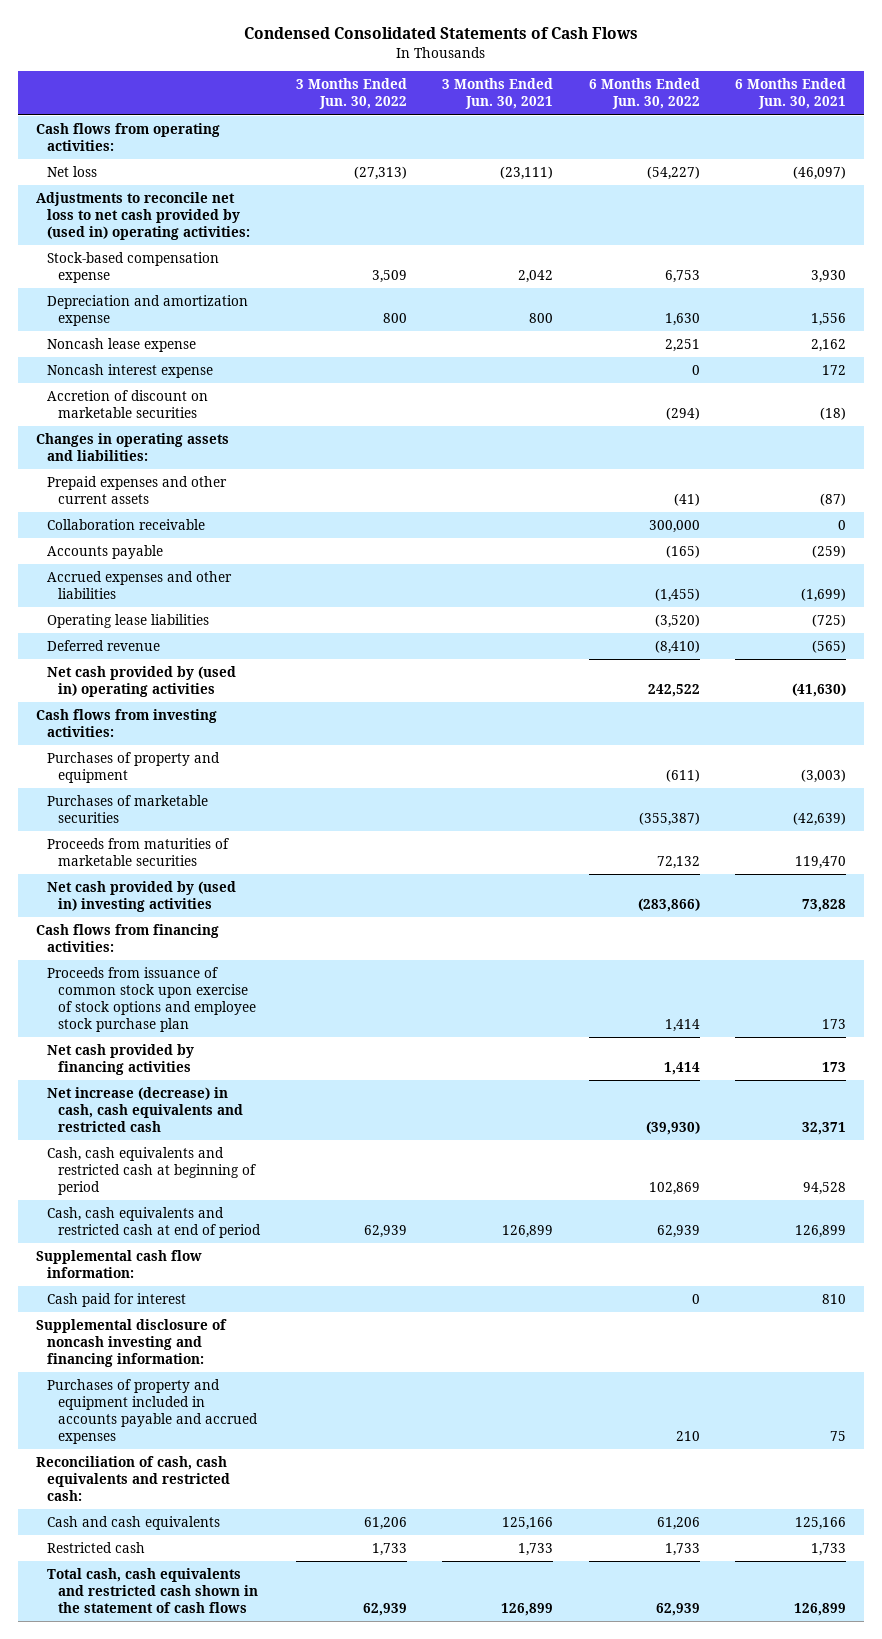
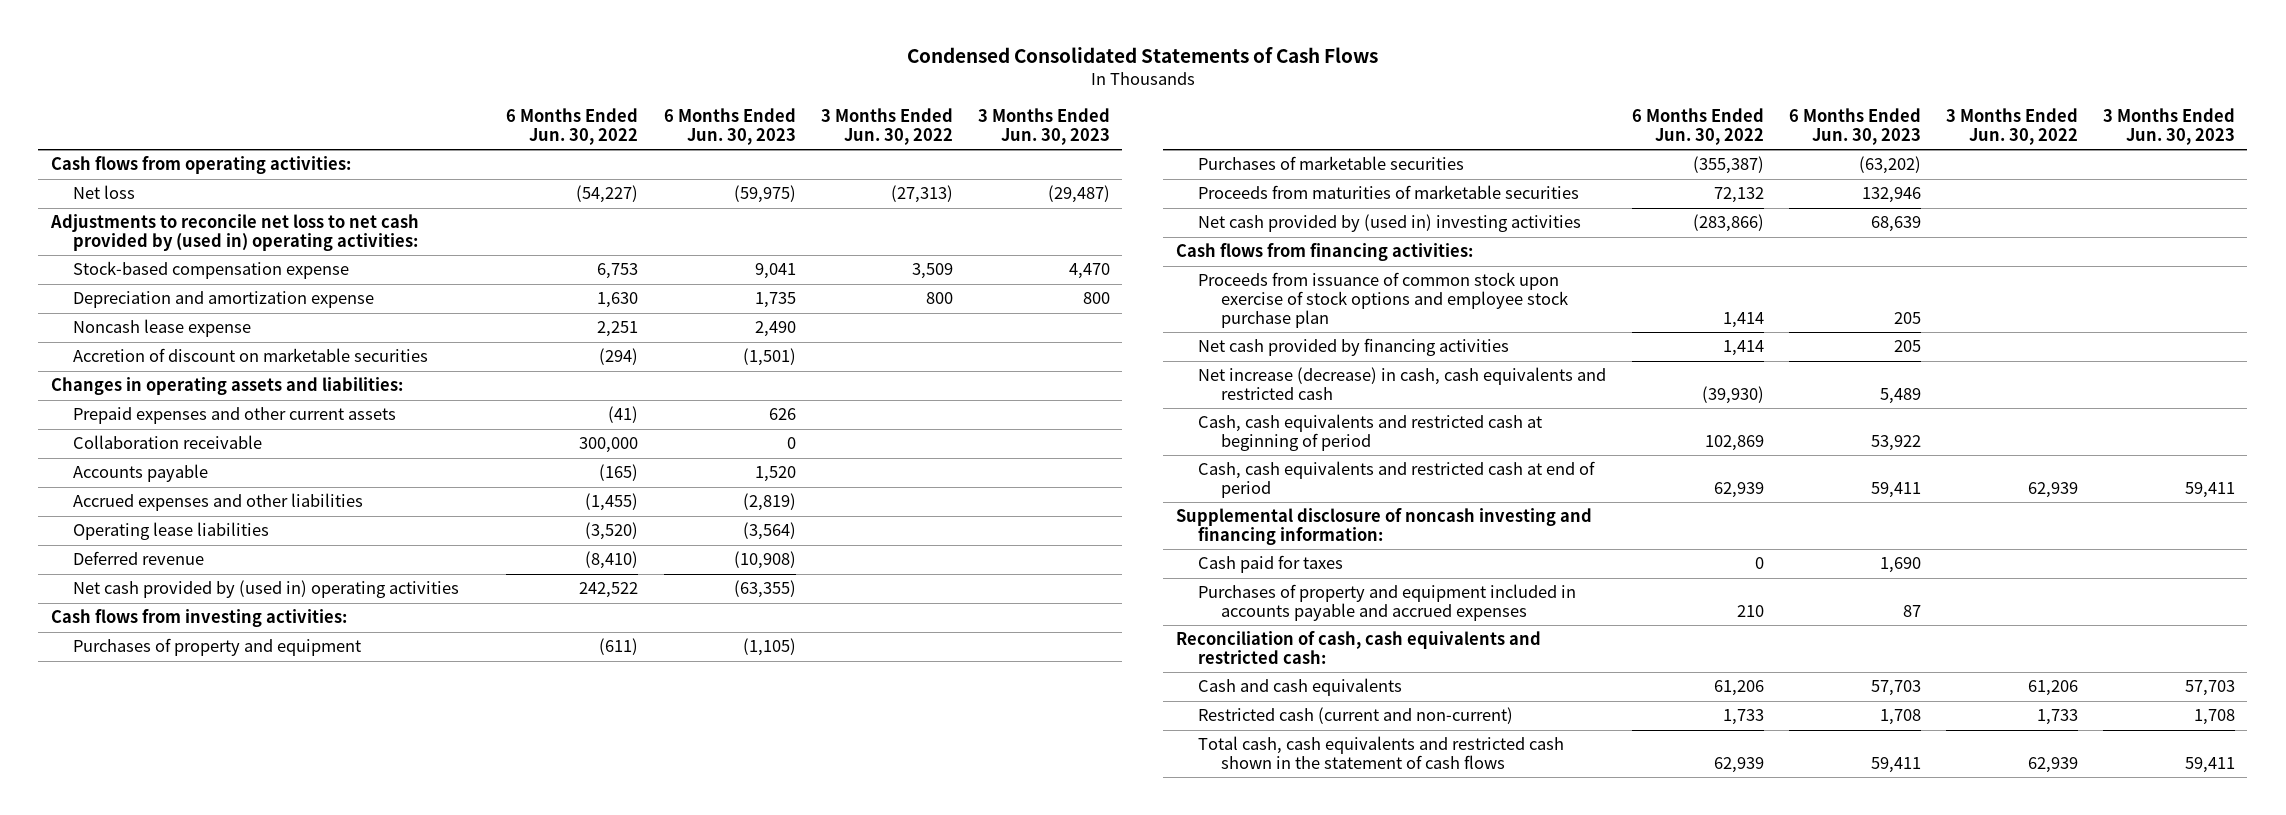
[442,78,554,110] 3 Months Ended Jun. 30, 2021 -> none
[735,78,847,110] 6 Months Ended Jun. 30, 2021 -> none
none -> [663,108,796,145] 6 Months Ended Jun. 30, 2023
none -> [977,108,1110,145] 3 Months Ended Jun. 30, 2023
[46,364,213,379] Noncash interest expense -> none
[35,1250,202,1279] Supplemental cash flow information: -> none
[46,1293,186,1308] Cash paid for interest -> none
none -> [1198,555,1344,574] Cash paid for taxes
[46,1542,145,1554] Restricted cash -> [1198,707,1514,725] Restricted cash (current and non-current)

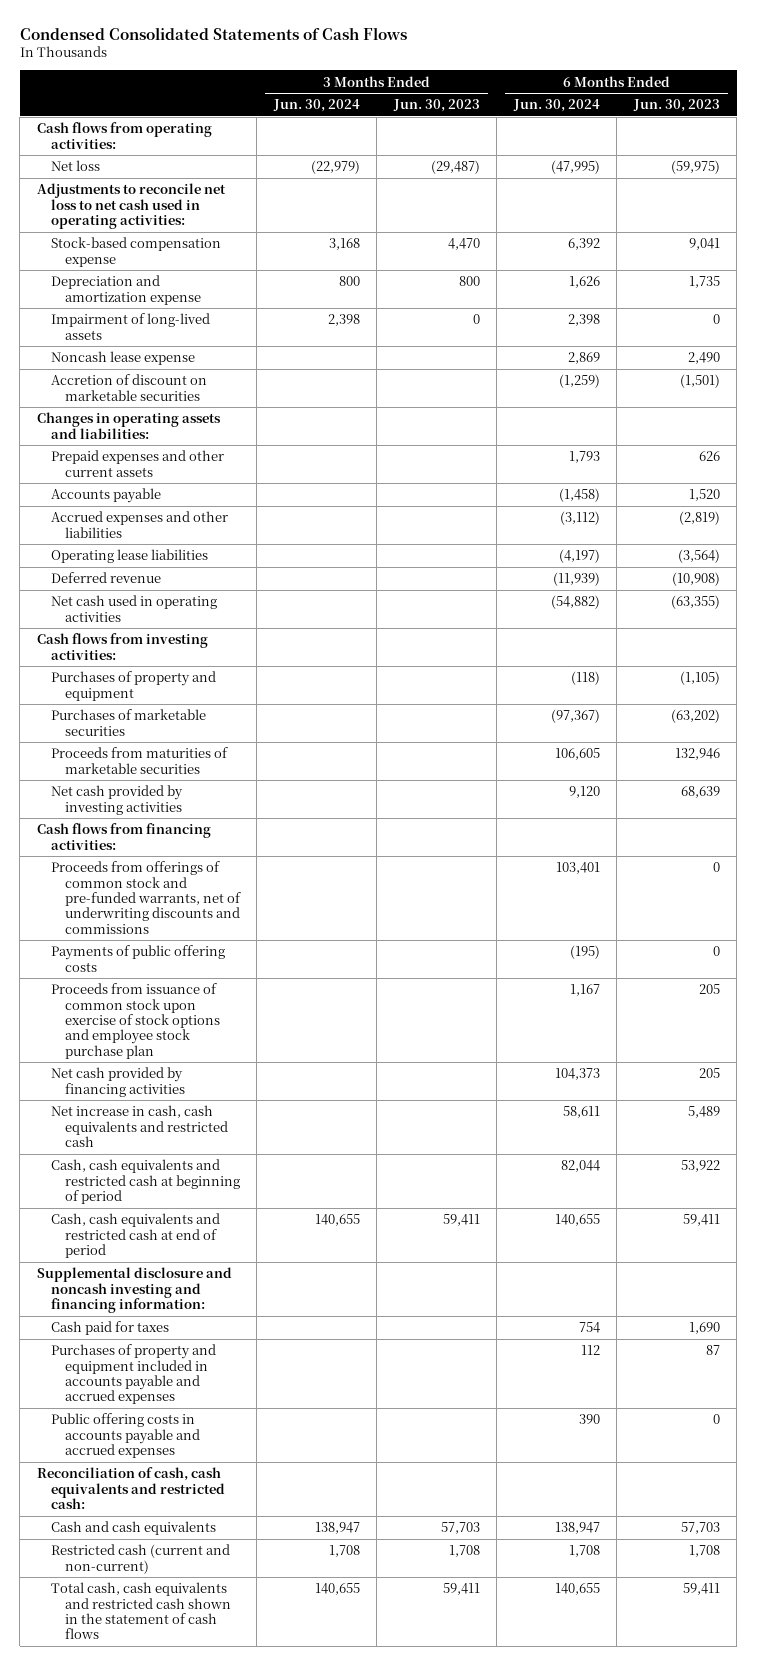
[506,108,639,145] 6 Months Ended Jun. 30, 2022 -> none
[820,108,953,145] 3 Months Ended Jun. 30, 2022 -> none
none -> [272,99,360,113] Jun. 30, 2024
none -> [512,99,600,113] Jun. 30, 2024
[49,214,419,252] Adjustments to reconcile net loss to net cash provided by (used in) operating activities: -> [36,183,226,229] Adjustments to reconcile net loss to net cash used in operating activities:
none -> [50,313,210,340] Impairment of long-lived assets
[73,435,263,450] Collaboration receivable -> none
[73,580,460,599] Net cash provided by (used in) operating activities -> [50,595,217,622] Net cash used in operating activities
[1198,214,1582,233] Net cash provided by (used in) investing activities -> [50,785,183,815] Net cash provided by investing activities
none -> [50,861,241,934] Proceeds from offerings of common stock and pre-funded warrants, net of underwriting discounts and commissions
none -> [50,945,225,972] Payments of public offering costs
[1198,367,1607,401] Net increase (decrease) in cash, cash equivalents and restricted cash -> [50,1105,228,1147] Net increase in cash, cash equivalents and restricted cash
[1175,508,1592,546] Supplemental disclosure of noncash investing and financing information: -> [36,1267,232,1313] Supplemental disclosure and noncash investing and financing information:
none -> [50,1413,200,1458] Public offering costs in accounts payable and accrued expenses

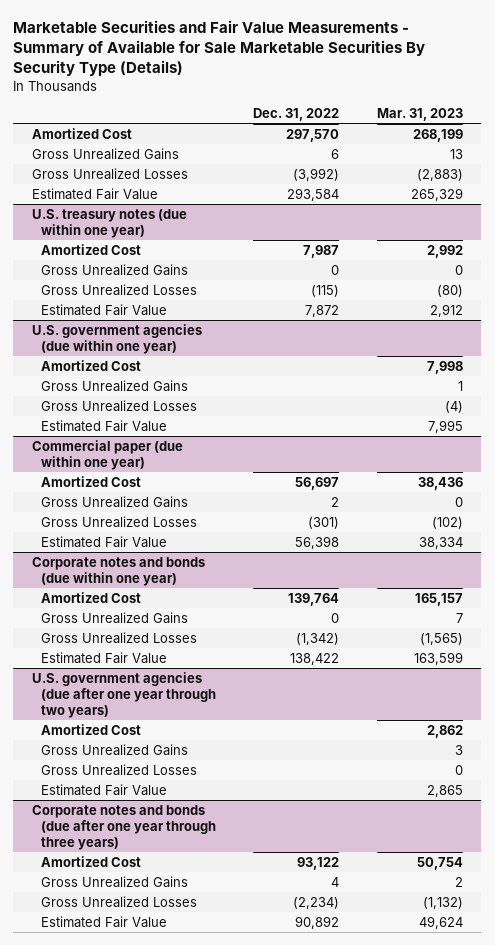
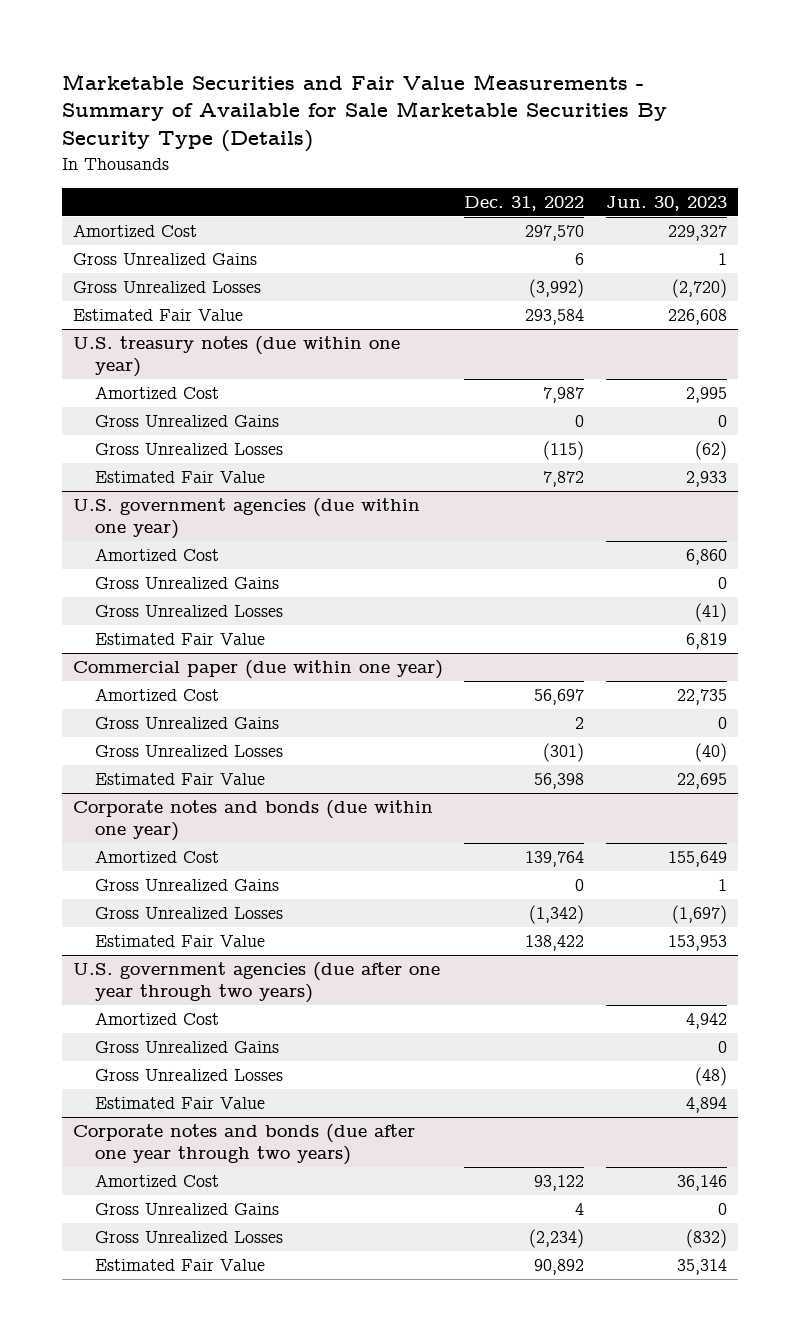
[376,108,463,122] Mar. 31, 2023 -> none
none -> [605,195,727,211] Jun. 30, 2023
[31,804,217,850] Corporate notes and bonds (due after one year through three years) -> [72,1124,415,1165] Corporate notes and bonds (due after one year through two years)

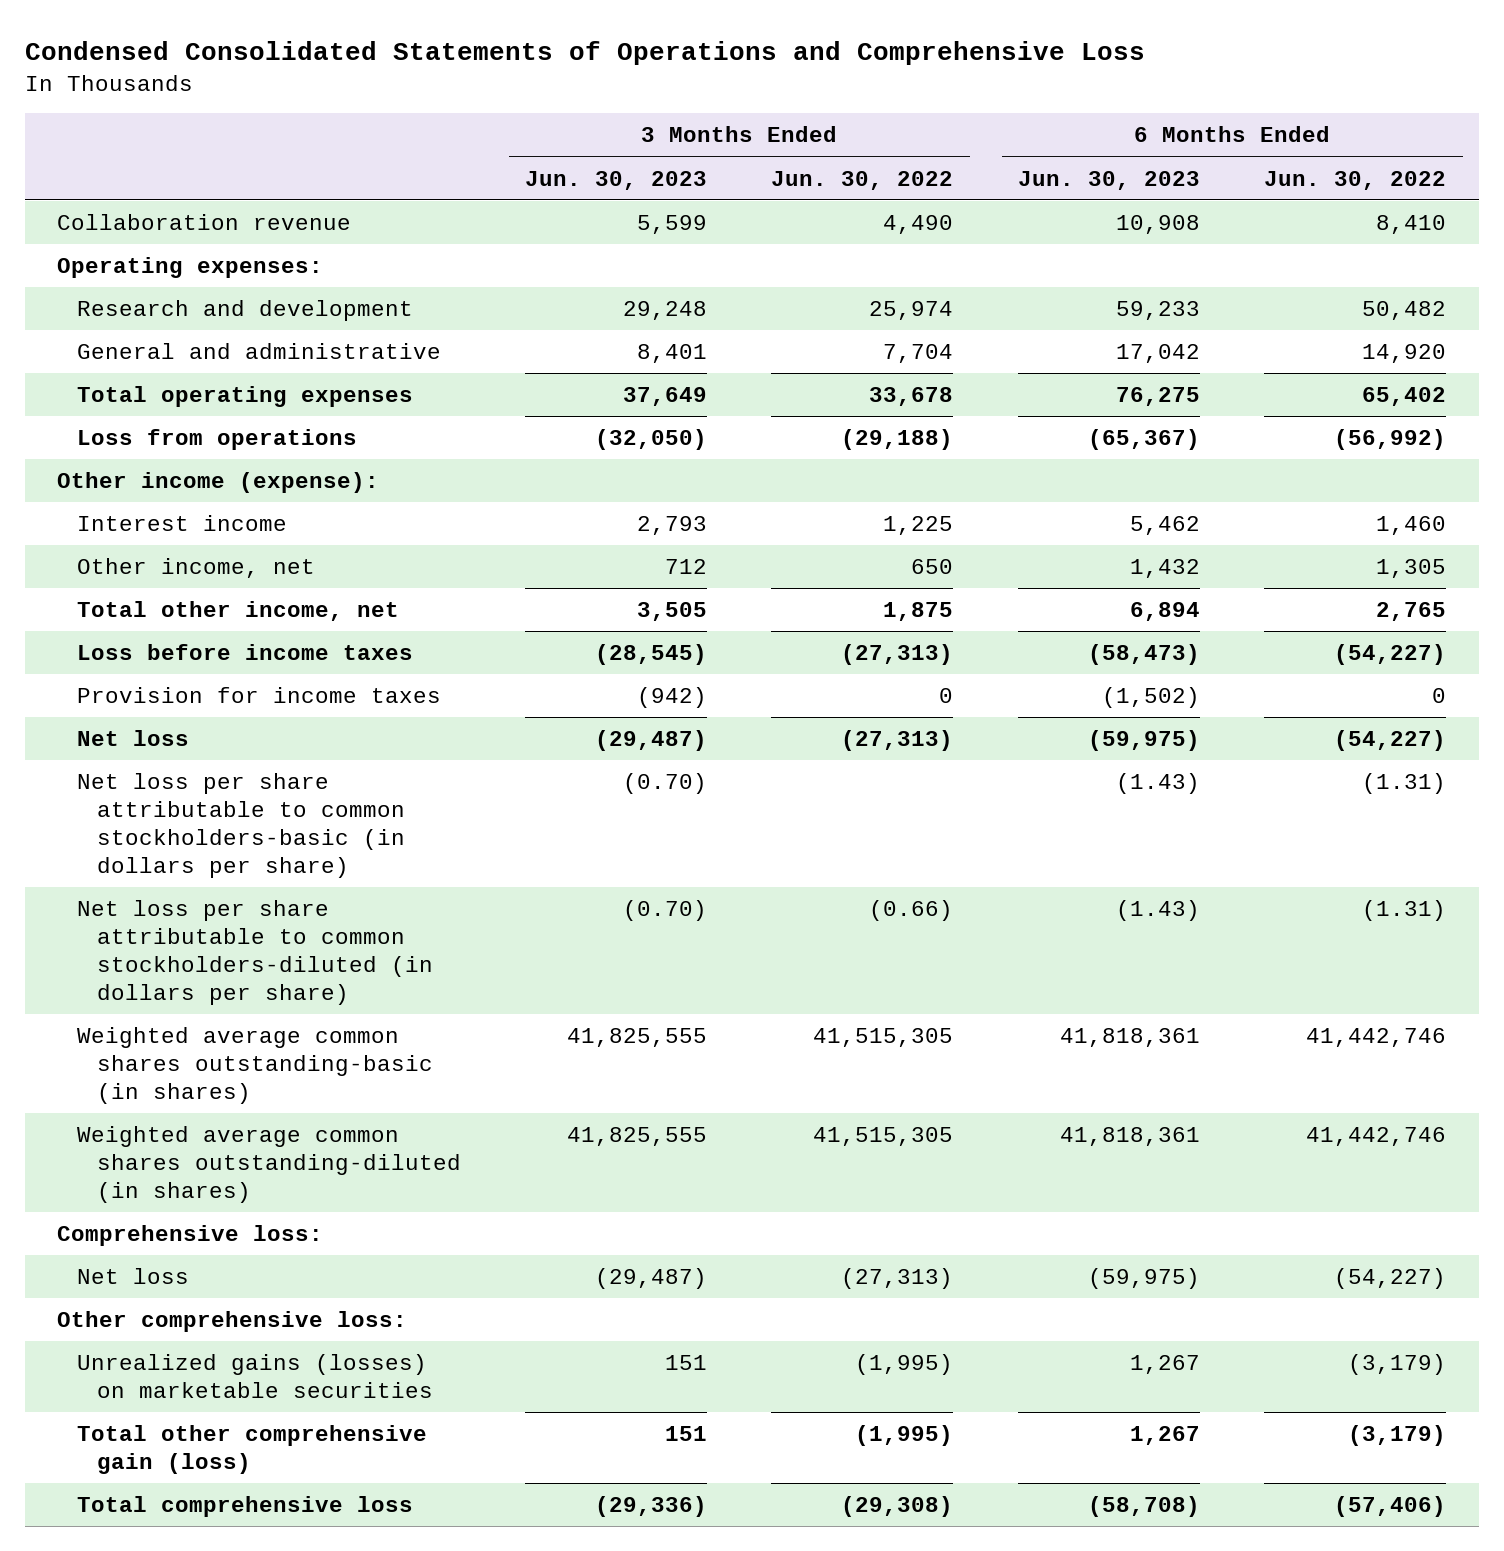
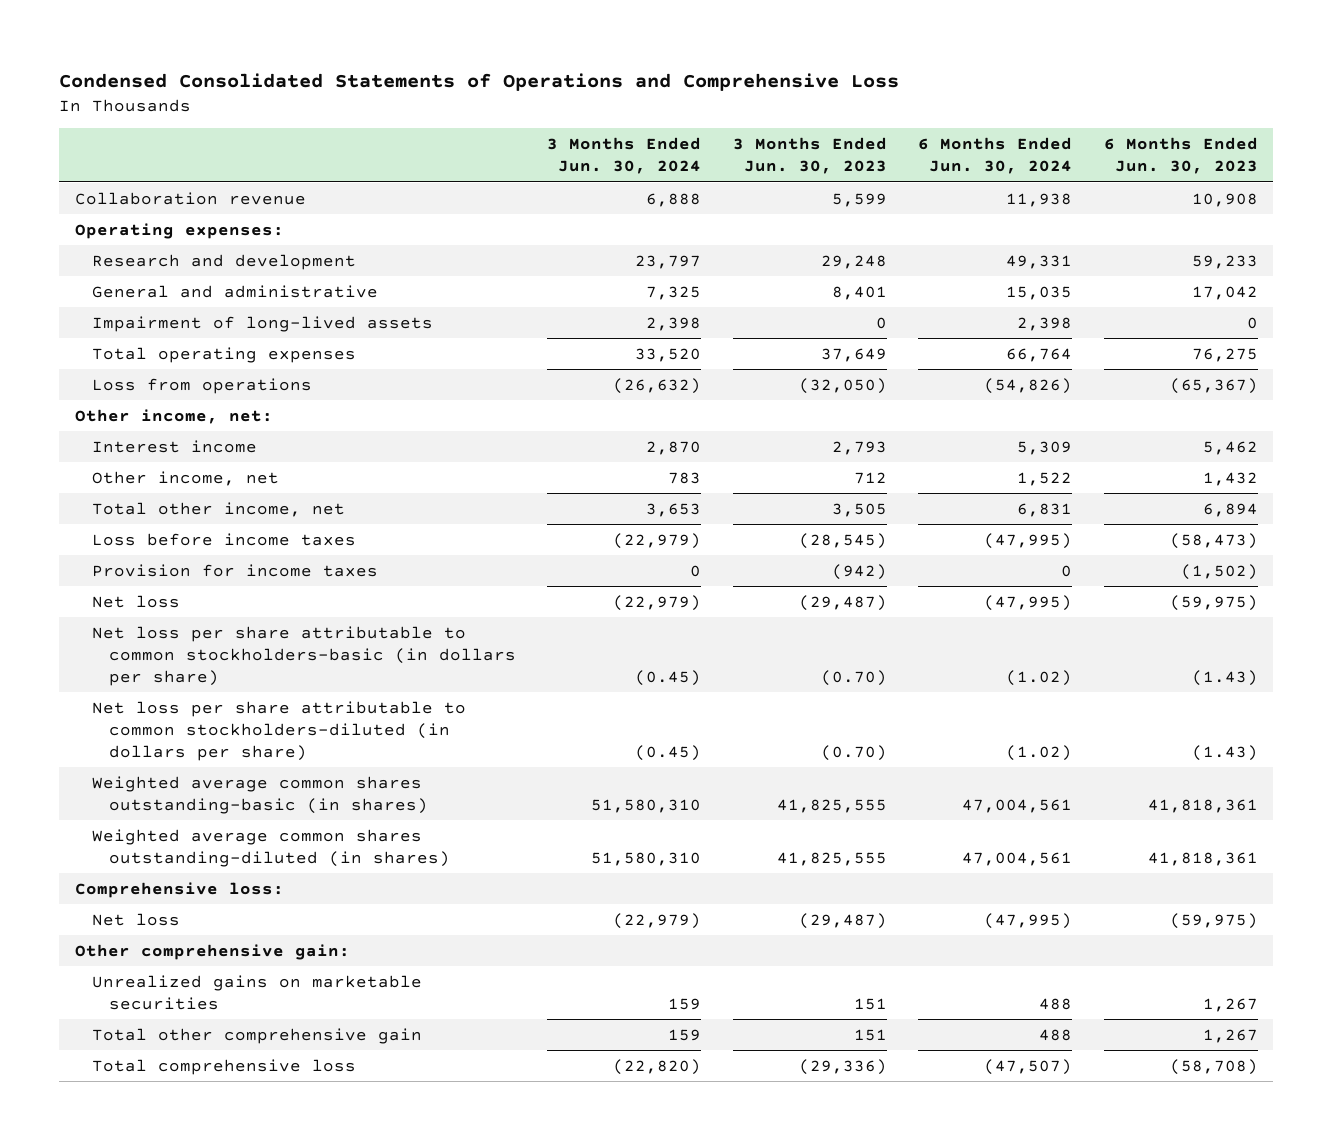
[771,170,954,190] Jun. 30, 2022 -> none
[1264,170,1447,190] Jun. 30, 2022 -> none
none -> [547,137,702,175] 3 Months Ended Jun. 30, 2024
none -> [918,137,1073,175] 6 Months Ended Jun. 30, 2024
none -> [91,315,433,332] Impairment of long-lived assets
[57,472,380,494] Other income (expense): -> [74,408,273,424] Other income, net:
[57,1311,408,1333] Other comprehensive loss: -> [74,943,350,960] Other comprehensive gain:
[76,1354,433,1399] Unrealized gains (losses) on marketable securities -> [91,974,422,1010] Unrealized gains on marketable securities
[76,1425,427,1475] Total other comprehensive gain (loss) -> [91,1027,422,1044] Total other comprehensive gain

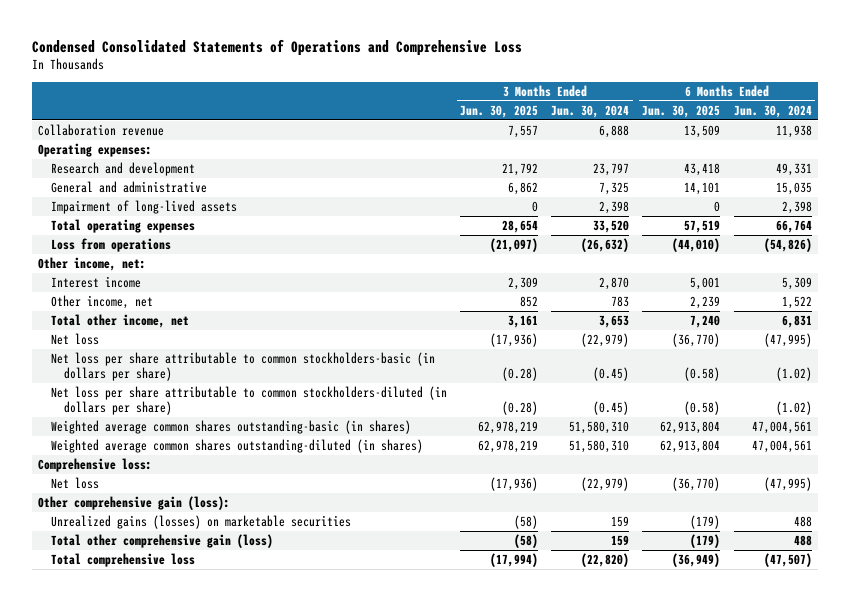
[732,137,887,175] 3 Months Ended Jun. 30, 2023 -> none
[1103,137,1258,175] 6 Months Ended Jun. 30, 2023 -> none
none -> [460,104,539,118] Jun. 30, 2025
none -> [642,104,721,118] Jun. 30, 2025
[91,532,356,546] Loss before income taxes -> none
[91,563,378,577] Provision for income taxes -> none
[74,943,350,960] Other comprehensive gain: -> [38,495,231,510] Other comprehensive gain (loss):
[91,974,422,1010] Unrealized gains on marketable securities -> [50,514,351,529] Unrealized gains (losses) on marketable securities
[91,1027,422,1044] Total other comprehensive gain -> [50,533,273,548] Total other comprehensive gain (loss)

